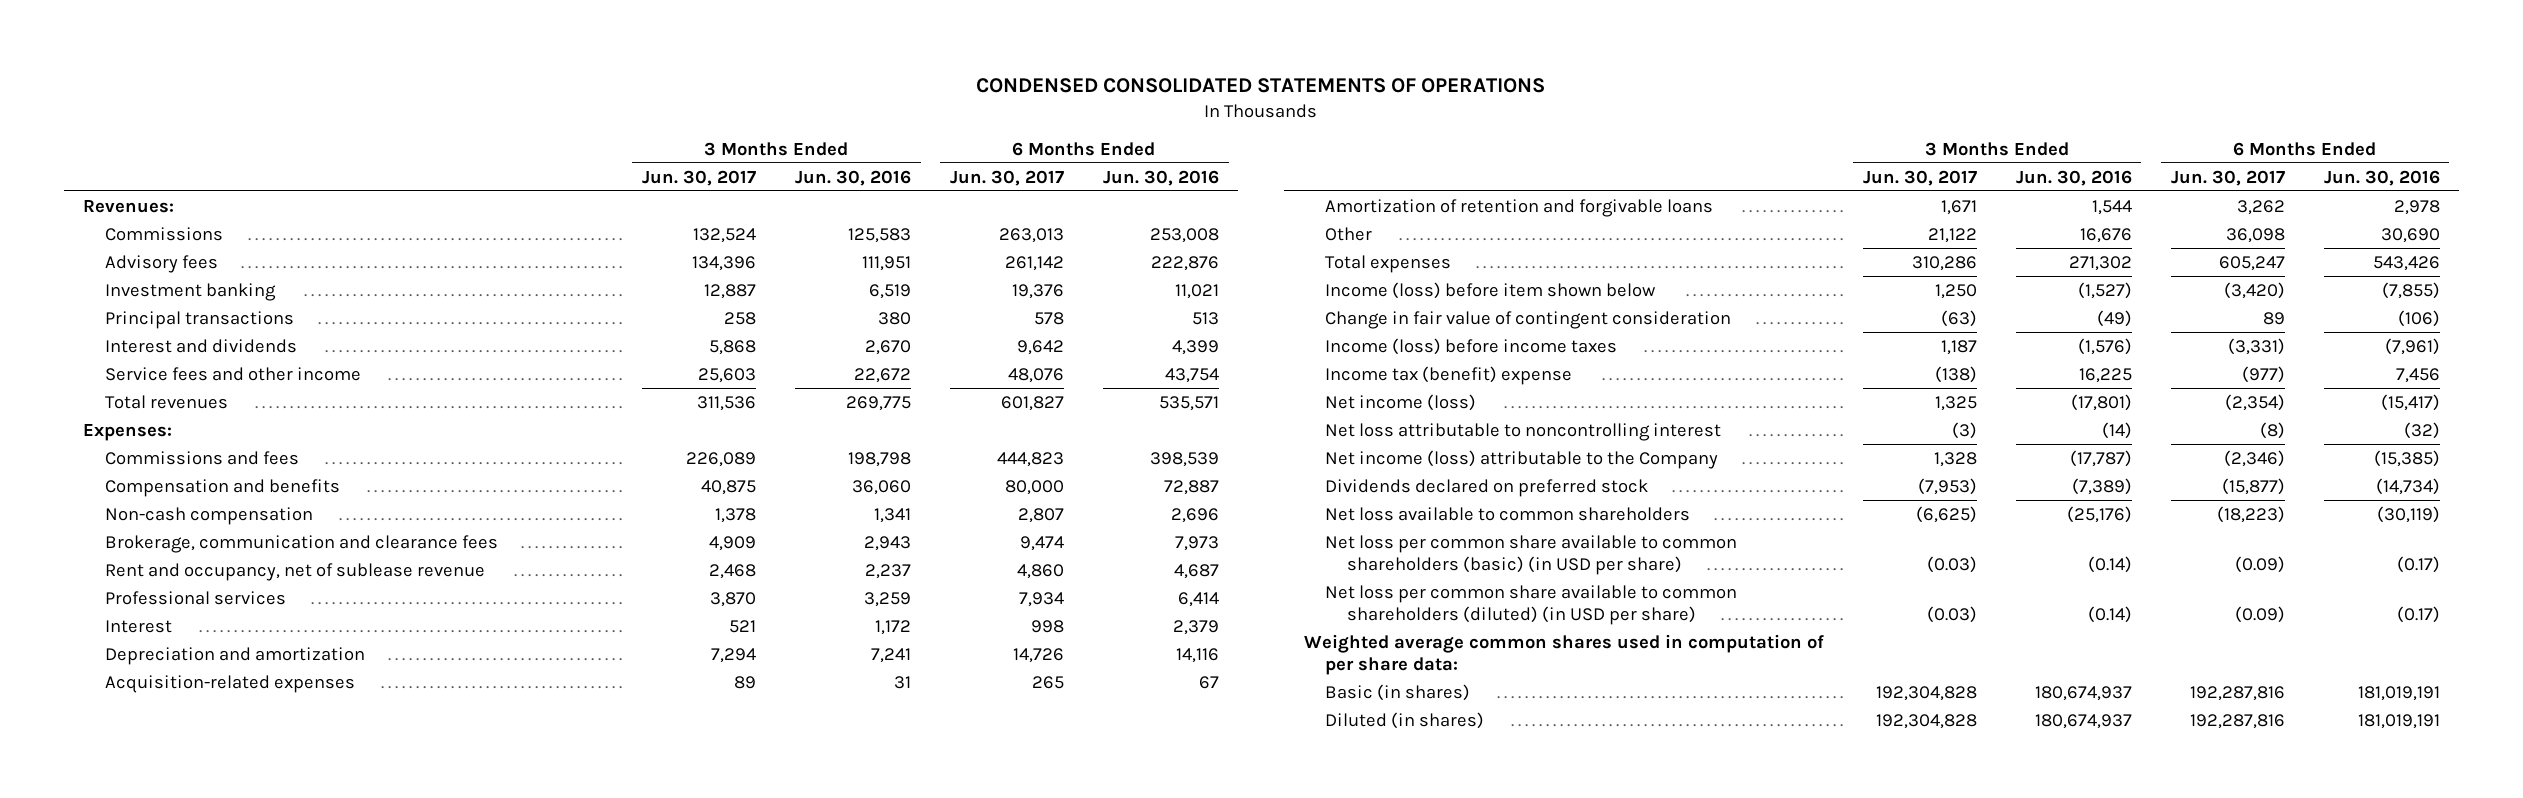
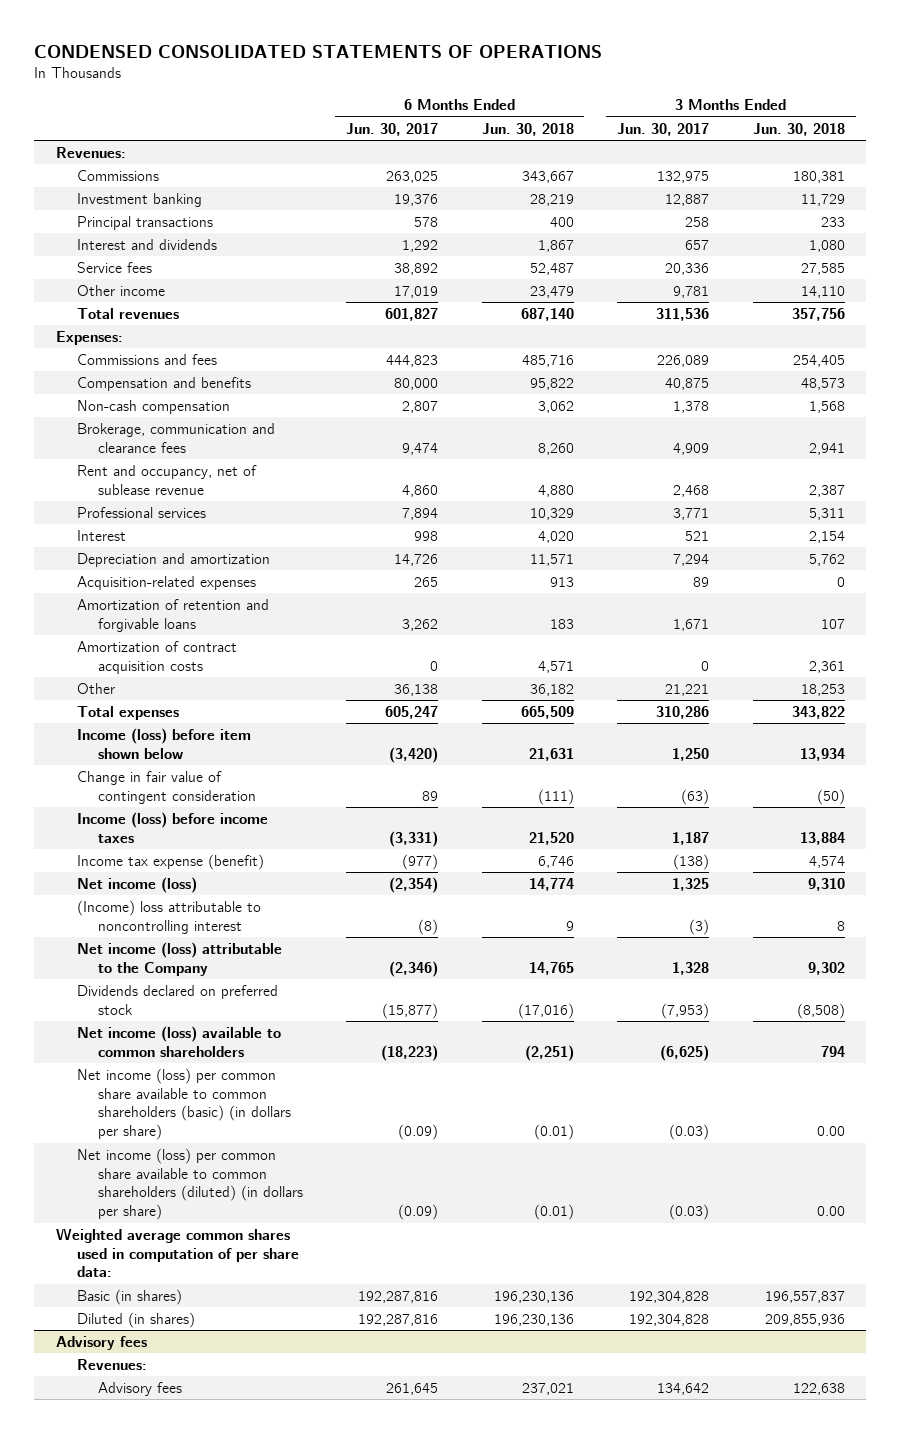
[794,169,911,186] Jun. 30, 2016 -> none
[1102,169,1219,186] Jun. 30, 2016 -> none
none -> [481,122,574,136] Jun. 30, 2018
none -> [752,122,845,136] Jun. 30, 2018
[104,254,218,273] Advisory fees -> none
[692,227,756,243] 132,524 -> [657,170,710,183] 132,975
[998,227,1064,243] 263,013 -> [386,170,439,183] 263,025
[708,339,756,355] 5,868 -> [685,239,710,250] 657
[1016,339,1064,355] 9,642 -> [402,239,439,252] 1,292
[104,366,361,381] Service fees and other income -> [76,261,152,273] Service fees
[697,367,756,383] 25,603 -> [665,262,710,275] 20,336
[1007,367,1064,383] 48,076 -> [394,262,439,275] 38,892
none -> [76,284,165,296] Other income
[709,591,756,607] 3,870 -> [673,507,710,520] 3,771
[1018,591,1064,607] 7,934 -> [402,507,439,520] 7,894
none -> [76,640,237,674] Amortization of contract acquisition costs
[1927,227,1977,243] 21,122 -> [665,683,710,696] 21,221
[2225,227,2285,243] 36,098 -> [394,683,439,696] 36,138
[1325,365,1573,385] Income tax (benefit) expense -> [76,853,264,870] Income tax expense (benefit)
[1325,422,1722,441] Net loss attributable to noncontrolling interest -> [76,899,261,934] (Income) loss attributable to noncontrolling interest
[1325,506,1691,521] Net loss available to common shareholders -> [76,1025,281,1057] Net income (loss) available to common shareholders
[1325,534,1738,576] Net loss per common share available to common shareholders (basic) (in USD per share) -> [76,1067,291,1141] Net income (loss) per common share available to common shareholders (basic) (in dollars per share)
[1325,584,1738,626] Net loss per common share available to common shareholders (diluted) (in USD per share) -> [76,1147,303,1221] Net income (loss) per common share available to common shareholders (diluted) (in dollars per share)
none -> [56,1335,148,1350] Advisory fees
none -> [76,1358,147,1370] Revenues:
none -> [97,1381,182,1396] Advisory fees

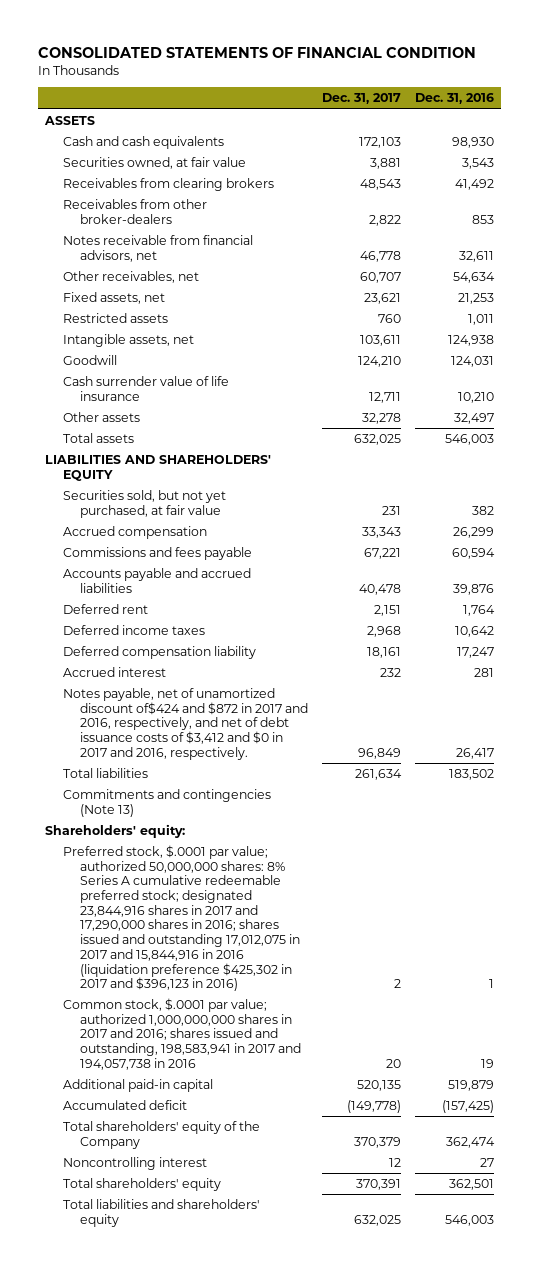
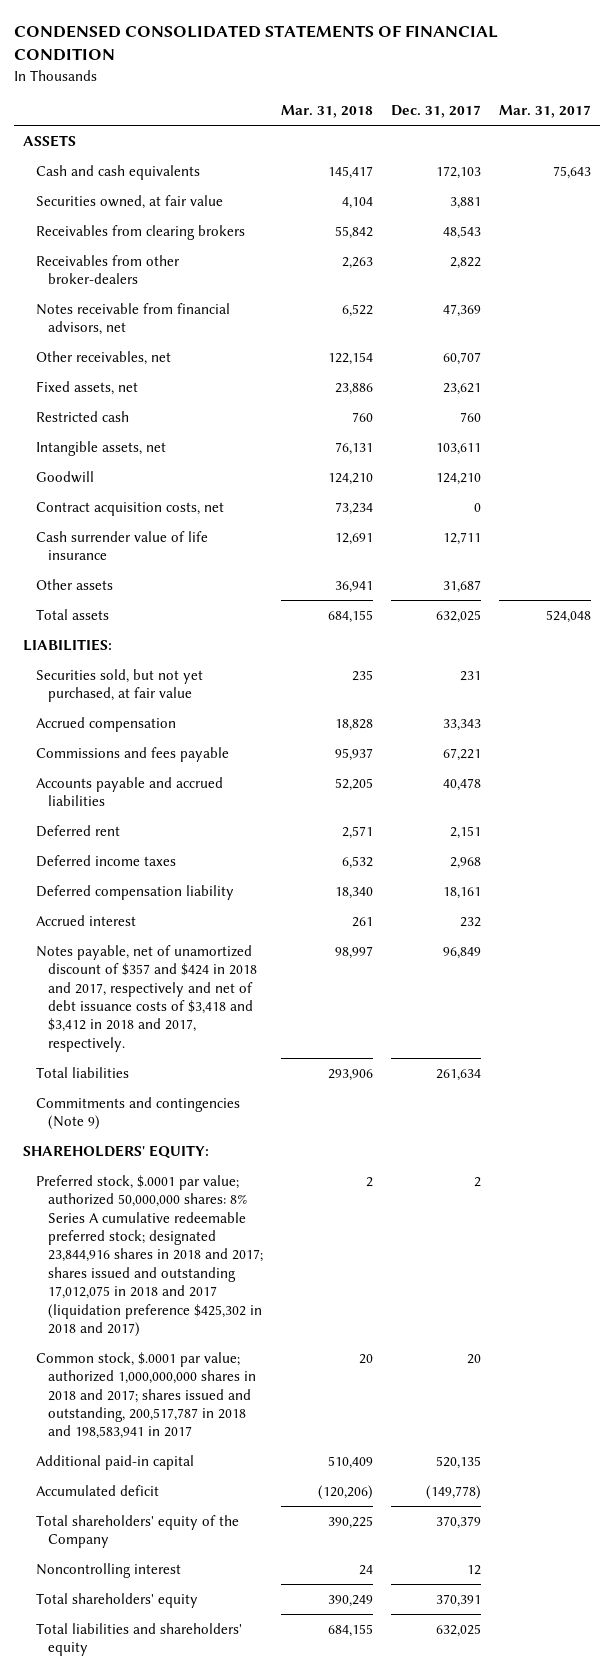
[38,46,477,58] CONSOLIDATED STATEMENTS OF FINANCIAL CONDITION -> [14,25,499,62] CONDENSED CONSOLIDATED STATEMENTS OF FINANCIAL CONDITION
[415,93,495,105] Dec. 31, 2016 -> none
none -> [281,105,374,119] Mar. 31, 2018
none -> [499,105,592,119] Mar. 31, 2017
[360,250,402,262] 46,778 -> [443,303,482,317] 47,369
[62,312,168,323] Restricted assets -> [35,410,129,422] Restricted cash
none -> [35,501,224,516] Contract acquisition costs, net
[362,412,402,424] 32,278 -> [443,579,482,593] 31,687
[45,454,272,481] LIABILITIES AND SHAREHOLDERS' EQUITY -> none
none -> [23,638,113,651] LIABILITIES:
[62,687,309,760] Notes payable, net of unamortized discount of$424 and $872 in 2017 and 2016, respectively, and net of debt issuance costs of $3,412 and $0 in 2017 and 2016, respectively. -> [35,944,258,1052] Notes payable, net of unamortized discount of $357 and $424 in 2018 and 2017, respectively and net of debt issuance costs of $3,418 and $3,412 in 2018 and 2017, respectively.
[62,788,271,817] Commitments and contingencies (Note 13) -> [35,1096,240,1131] Commitments and contingencies (Note 9)
[45,823,186,838] Shareholders' equity: -> [23,1144,210,1159] SHAREHOLDERS' EQUITY:
[62,844,301,992] Preferred stock, $.0001 par value; authorized 50,000,000 shares: 8% Series A cumulative redeemable preferred stock; designated 23,844,916 shares in 2017 and 17,290,000 shares in 2016; shares issued and outstanding 17,012,075 in 2017 and 15,844,916 in 2016 (liquidation preference $425,302 in 2017 and $396,123 in 2016) -> [35,1174,264,1337] Preferred stock, $.0001 par value; authorized 50,000,000 shares: 8% Series A cumulative redeemable preferred stock; designated 23,844,916 shares in 2018 and 2017; shares issued and outstanding 17,012,075 in 2018 and 2017 (liquidation preference $425,302 in 2018 and 2017)
[62,997,302,1070] Common stock, $.0001 par value; authorized 1,000,000,000 shares in 2017 and 2016; shares issued and outstanding, 198,583,941 in 2017 and 194,057,738 in 2016 -> [35,1351,257,1440] Common stock, $.0001 par value; authorized 1,000,000,000 shares in 2018 and 2017; shares issued and outstanding, 200,517,787 in 2018 and 198,583,941 in 2017

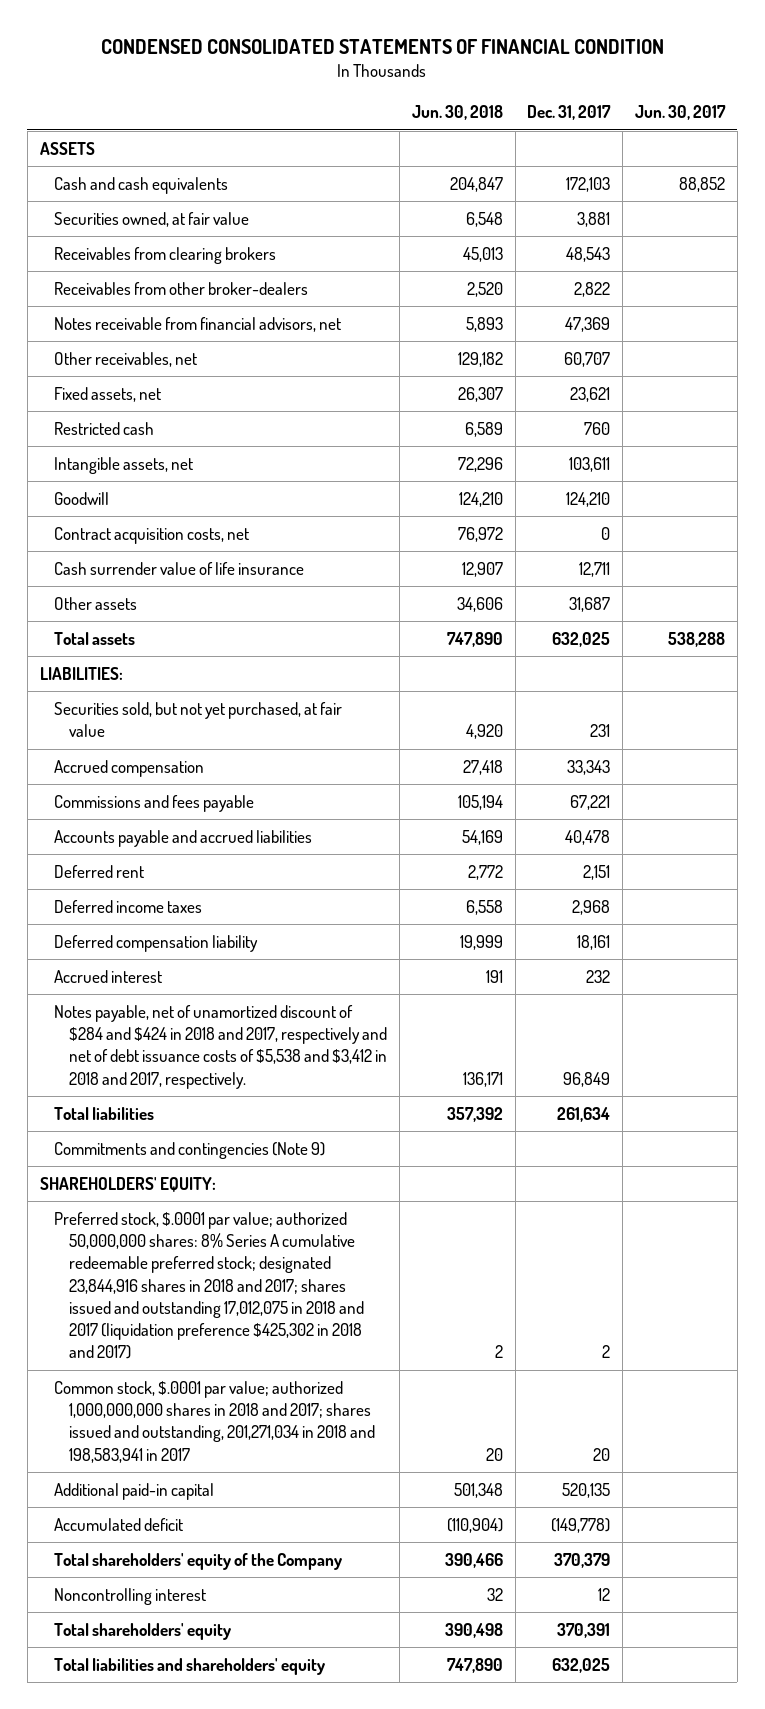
[281,105,374,119] Mar. 31, 2018 -> none
[499,105,592,119] Mar. 31, 2017 -> none
none -> [411,105,503,121] Jun. 30, 2018
none -> [635,105,727,121] Jun. 30, 2017
[35,944,258,1052] Notes payable, net of unamortized discount of $357 and $424 in 2018 and 2017, respectively and net of debt issuance costs of $3,418 and $3,412 in 2018 and 2017, respectively. -> [54,1005,388,1089] Notes payable, net of unamortized discount of $284 and $424 in 2018 and 2017, respectively and net of debt issuance costs of $5,538 and $3,412 in 2018 and 2017, respectively.
[35,1351,257,1440] Common stock, $.0001 par value; authorized 1,000,000,000 shares in 2018 and 2017; shares issued and outstanding, 200,517,787 in 2018 and 198,583,941 in 2017 -> [54,1381,376,1463] Common stock, $.0001 par value; authorized 1,000,000,000 shares in 2018 and 2017; shares issued and outstanding, 201,271,034 in 2018 and 198,583,941 in 2017

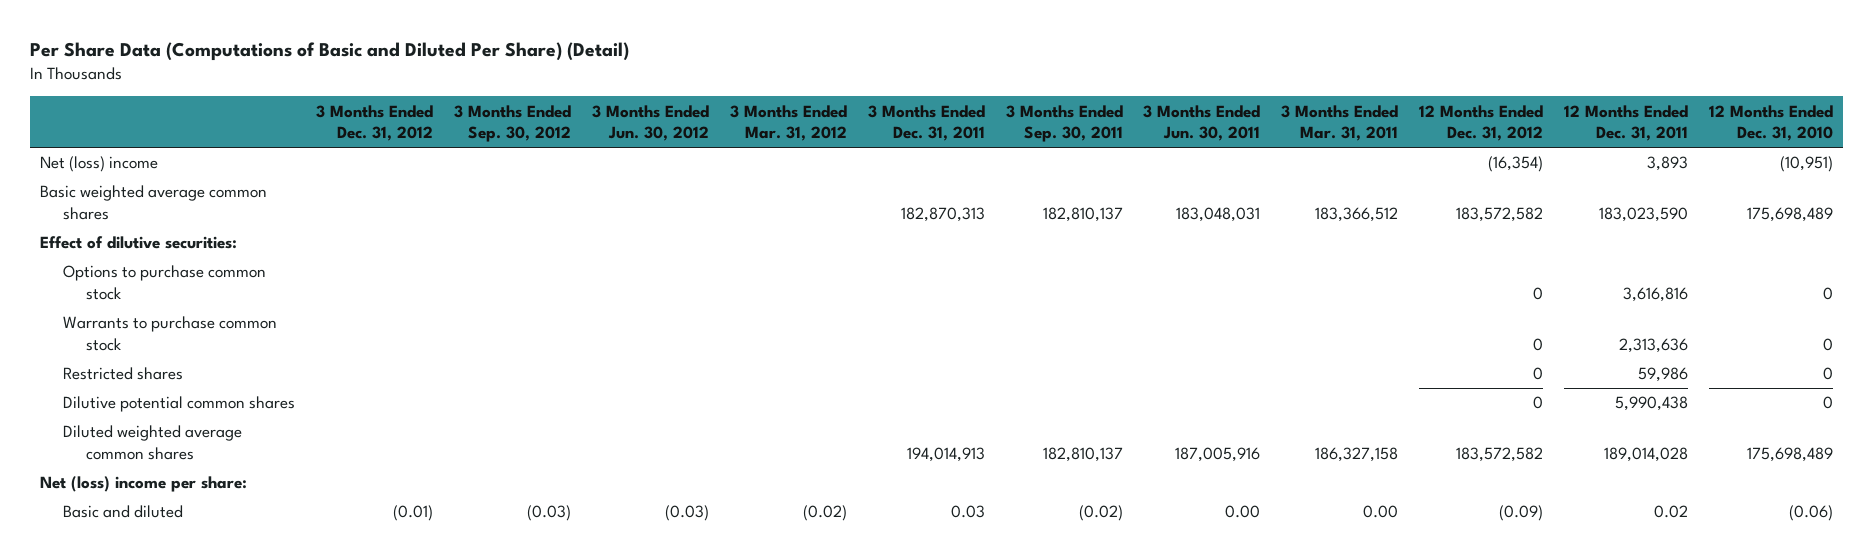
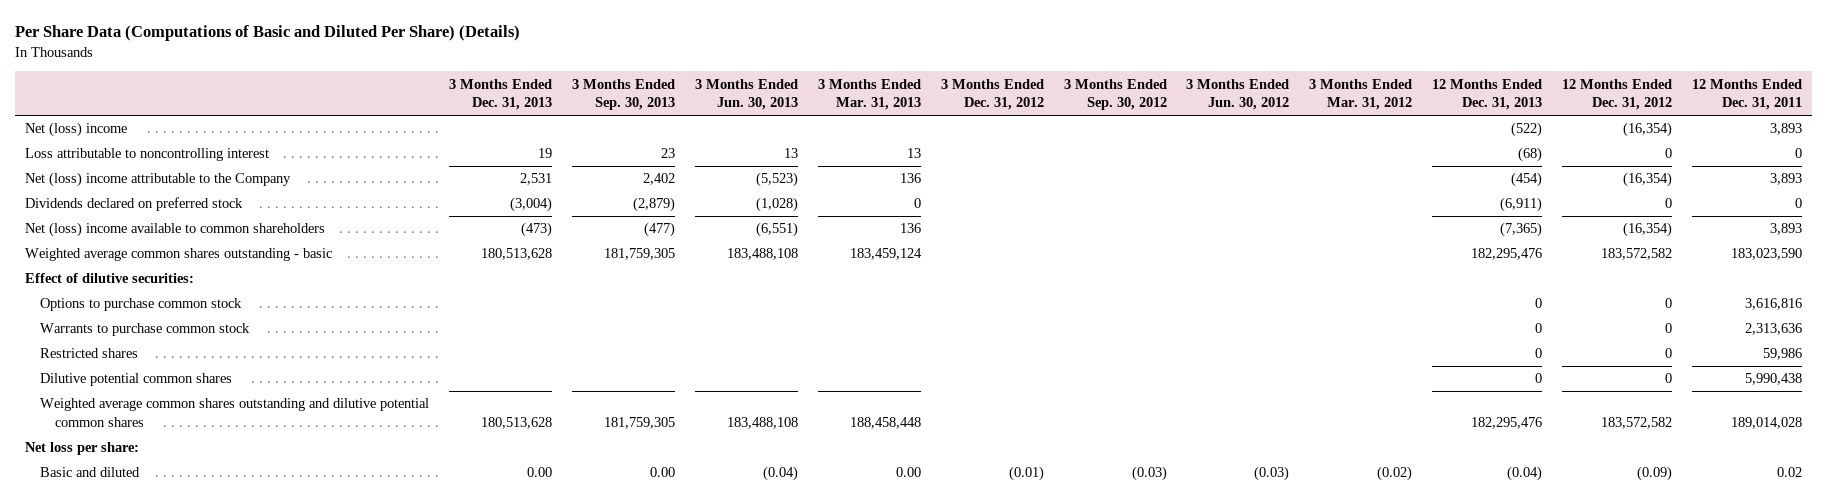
[29,42,629,62] Per Share Data (Computations of Basic and Diluted Per Share) (Detail) -> [14,25,520,42] Per Share Data (Computations of Basic and Diluted Per Share) (Details)
[867,104,985,142] 3 Months Ended Dec. 31, 2011 -> none
[1005,104,1123,143] 3 Months Ended Sep. 30, 2011 -> none
[1143,104,1261,142] 3 Months Ended Jun. 30, 2011 -> none
[1281,104,1399,142] 3 Months Ended Mar. 31, 2011 -> none
[1708,104,1833,142] 12 Months Ended Dec. 31, 2010 -> none
none -> [448,78,552,111] 3 Months Ended Dec. 31, 2013
none -> [571,78,675,111] 3 Months Ended Sep. 30, 2013
none -> [694,78,798,111] 3 Months Ended Jun. 30, 2013
none -> [817,78,921,111] 3 Months Ended Mar. 31, 2013
none -> [1432,78,1543,111] 12 Months Ended Dec. 31, 2013
none -> [24,148,269,162] Loss attributable to noncontrolling interest
none -> [24,172,291,188] Net (loss) income attributable to the Company
none -> [24,197,243,212] Dividends declared on preferred stock
none -> [24,222,325,238] Net (loss) income available to common shareholders
[40,185,268,220] Basic weighted average common shares -> [24,248,332,262] Weighted average common shares outstanding - basic
[63,425,243,460] Diluted weighted average common shares -> [39,398,429,427] Weighted average common shares outstanding and dilutive potential common shares
[40,476,248,493] Net (loss) income per share: -> [24,442,139,456] Net loss per share:

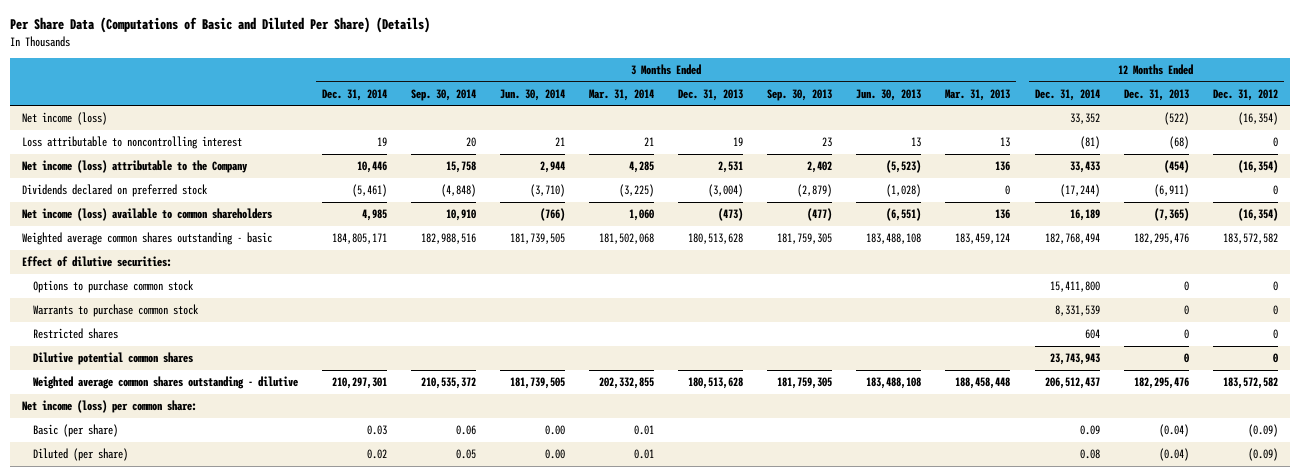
[940,78,1044,111] 3 Months Ended Dec. 31, 2012 -> none
[1063,78,1167,111] 3 Months Ended Sep. 30, 2012 -> none
[1186,78,1290,111] 3 Months Ended Jun. 30, 2012 -> none
[1309,78,1413,111] 3 Months Ended Mar. 31, 2012 -> none
[1692,78,1803,111] 12 Months Ended Dec. 31, 2011 -> none
none -> [322,88,388,101] Dec. 31, 2014
none -> [411,88,477,101] Sep. 30, 2014
none -> [500,88,566,101] Jun. 30, 2014
none -> [589,88,655,101] Mar. 31, 2014
none -> [1034,88,1100,101] Dec. 31, 2014
[24,122,127,138] Net (loss) income -> [22,112,108,126] Net income (loss)
[24,172,291,188] Net (loss) income attributable to the Company -> [22,160,249,174] Net income (loss) attributable to the Company
[24,222,325,238] Net (loss) income available to common shareholders -> [22,208,273,222] Net income (loss) available to common shareholders
[39,467,140,478] Basic and diluted -> none
[39,398,429,427] Weighted average common shares outstanding and dilutive potential common shares -> [33,376,299,390] Weighted average common shares outstanding - dilutive
[24,442,139,456] Net loss per share: -> [22,400,198,414] Net income (loss) per common share:
none -> [33,424,119,438] Basic (per share)
none -> [33,448,129,462] Diluted (per share)

